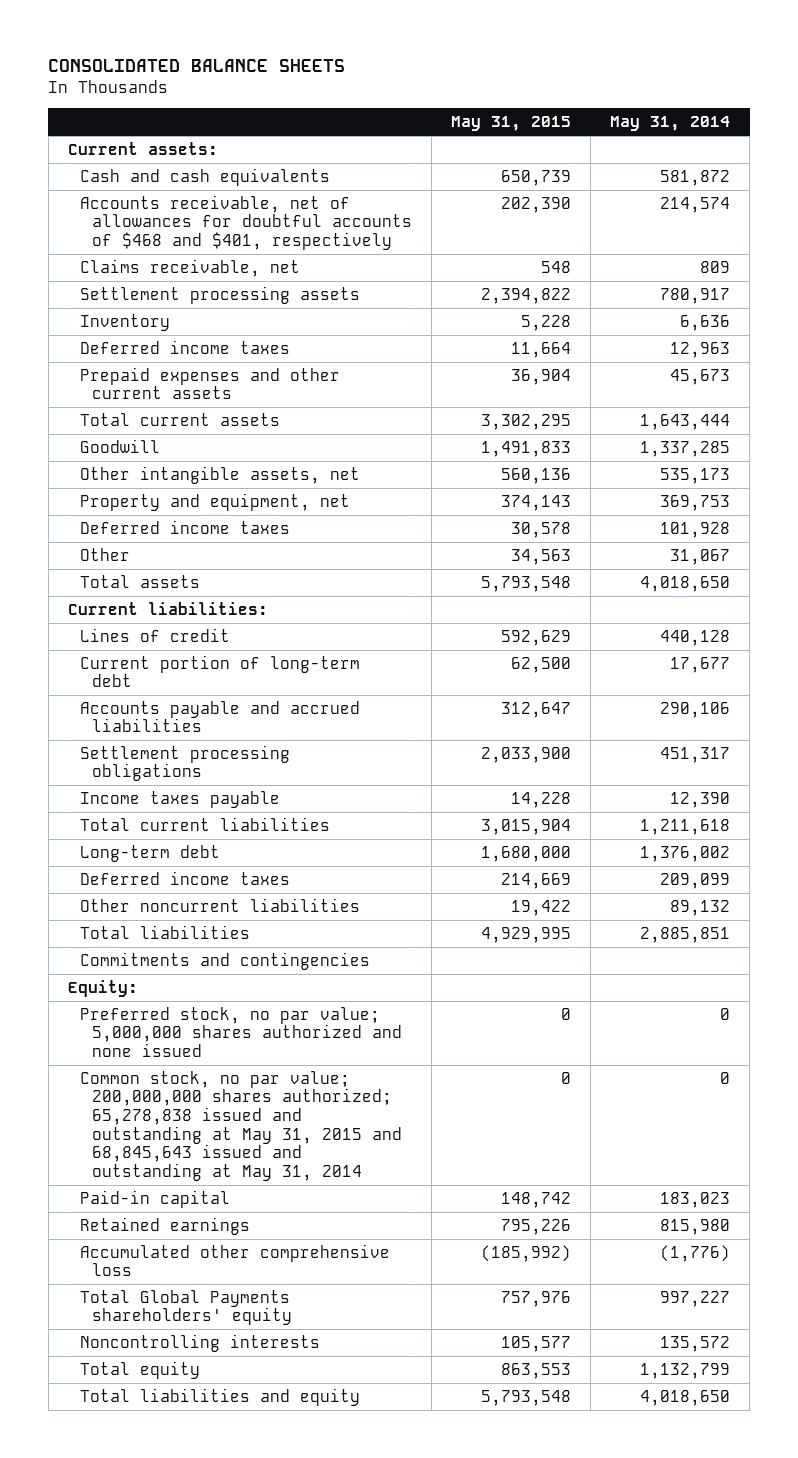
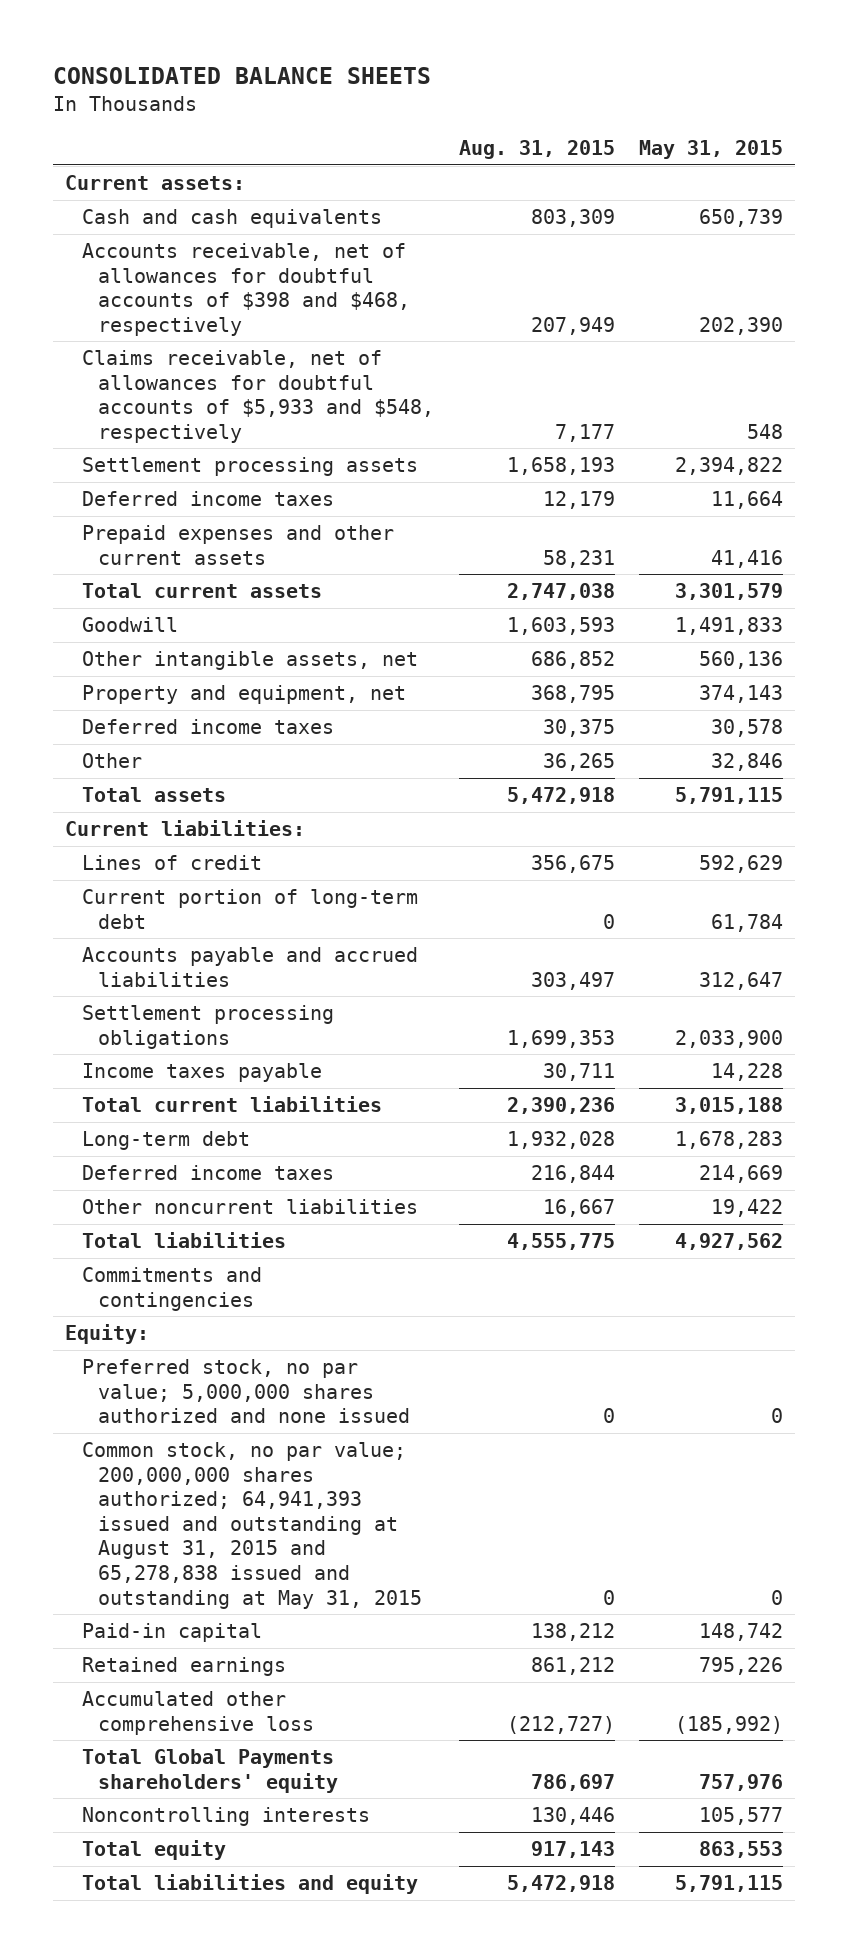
[610,116,731,132] May 31, 2014 -> none
none -> [458,139,615,159] Aug. 31, 2015
[79,194,412,251] Accounts receivable, net of allowances for doubtful accounts of $468 and $401, respectively -> [81,243,411,336] Accounts receivable, net of allowances for doubtful accounts of $398 and $468, respectively
[79,258,300,277] Claims receivable, net -> [81,350,435,443] Claims receivable, net of allowances for doubtful accounts of $5,933 and $548, respectively
[79,313,170,331] Inventory -> none
[511,368,572,385] 36,904 -> [711,549,784,568] 41,416
[481,413,572,430] 3,302,295 -> [675,583,784,601] 3,301,579
[511,548,572,565] 34,563 -> [711,753,784,772] 32,846
[481,575,572,592] 5,793,548 -> [675,787,784,805] 5,791,115
[511,656,572,673] 62,500 -> [711,913,784,932] 61,784
[481,818,572,835] 3,015,904 -> [675,1097,784,1115] 3,015,188
[481,845,572,862] 1,680,000 -> [675,1131,784,1150] 1,678,283
[481,926,572,943] 4,929,995 -> [675,1233,784,1251] 4,927,562
[79,1070,402,1182] Common stock, no par value; 200,000,000 shares authorized; 65,278,838 issued and outstanding at May 31, 2015 and 68,845,643 issued and outstanding at May 31, 2014 -> [81,1442,423,1609] Common stock, no par value; 200,000,000 shares authorized; 64,941,393 issued and outstanding at August 31, 2015 and 65,278,838 issued and outstanding at May 31, 2015
[481,1389,572,1406] 5,793,548 -> [675,1875,784,1893] 5,791,115

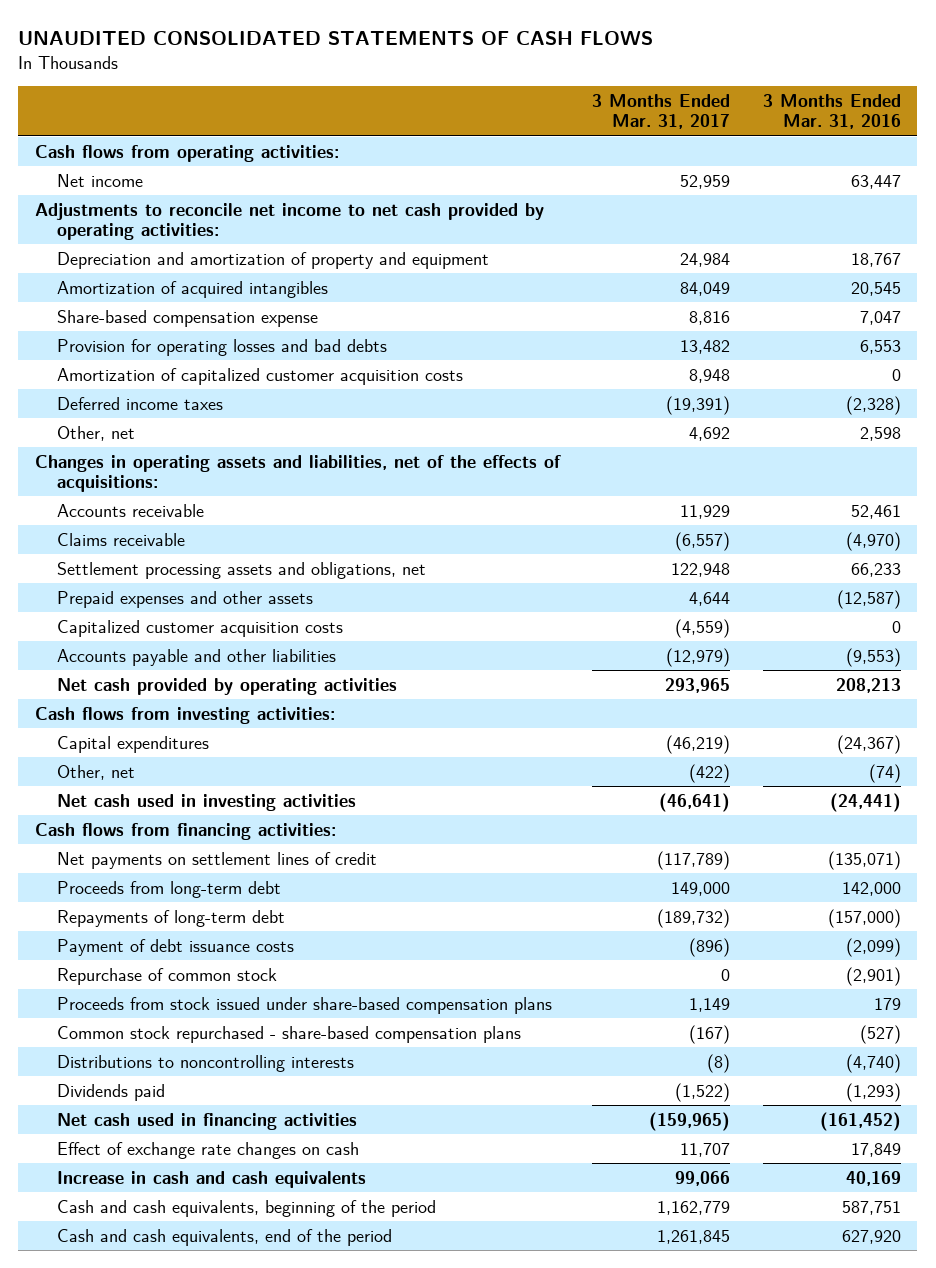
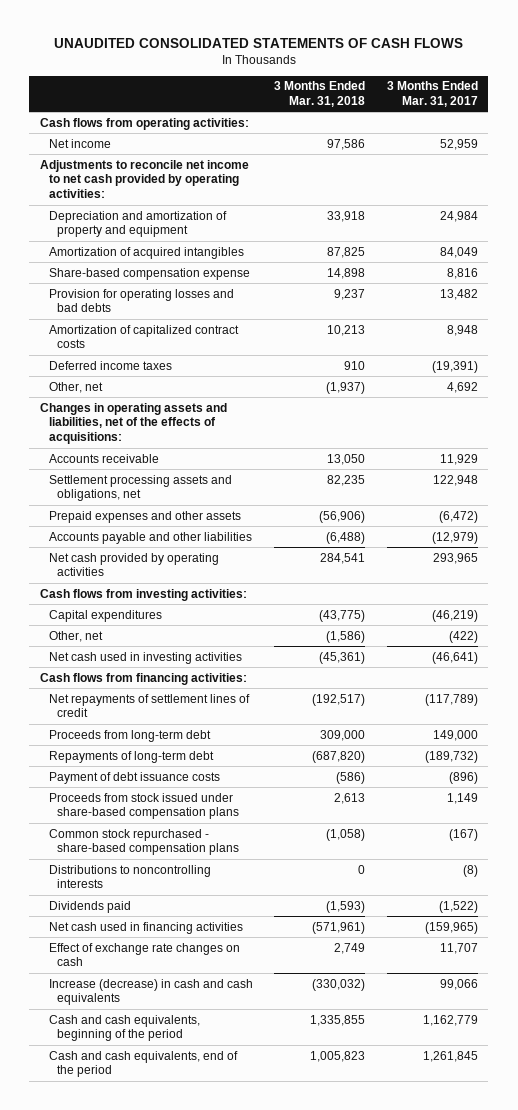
[763,93,902,130] 3 Months Ended Mar. 31, 2016 -> none
none -> [274,81,366,107] 3 Months Ended Mar. 31, 2018
[56,367,463,385] Amortization of capitalized customer acquisition costs -> [48,324,239,349] Amortization of capitalized contract costs
[56,532,185,546] Claims receivable -> none
[56,619,343,637] Capitalized customer acquisition costs -> none
[689,591,731,606] 4,644 -> [438,510,478,523] (6,472)
[56,851,377,869] Net payments on settlement lines of credit -> [48,693,250,718] Net repayments of settlement lines of credit
[56,967,277,985] Repurchase of common stock -> none
[56,1170,366,1188] Increase in cash and cash equivalents -> [48,978,253,1006] Increase (decrease) in cash and cash equivalents

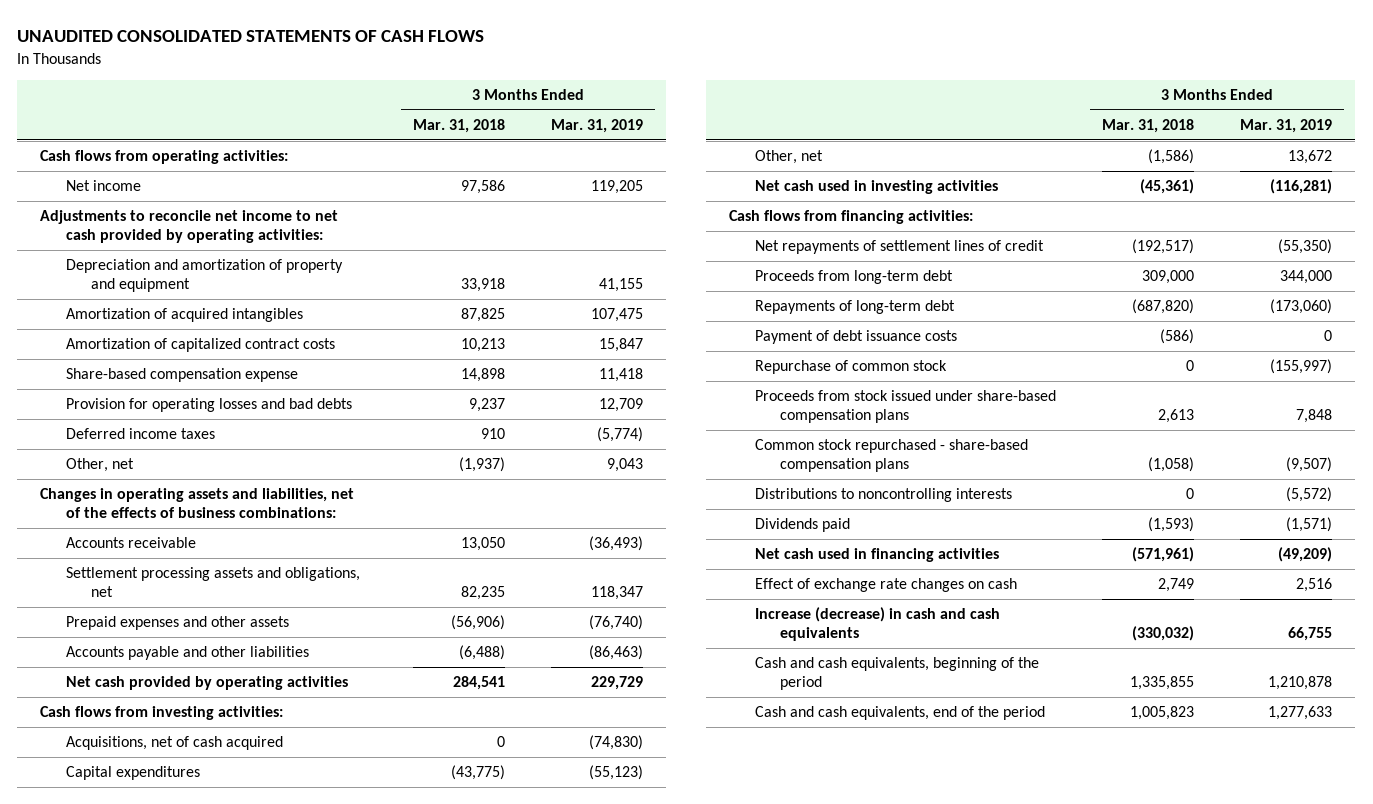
[386,81,478,107] 3 Months Ended Mar. 31, 2017 -> none
none -> [551,118,644,133] Mar. 31, 2019
[48,324,239,349] Amortization of capitalized contract costs -> [65,338,335,353] Amortization of capitalized contract costs
[39,402,227,445] Changes in operating assets and liabilities, net of the effects of acquisitions: -> [40,488,355,519] Changes in operating assets and liabilities, net of the effects of business combinations:
none -> [65,736,283,751] Acquisitions, net of cash acquired
none -> [754,360,947,375] Repurchase of common stock

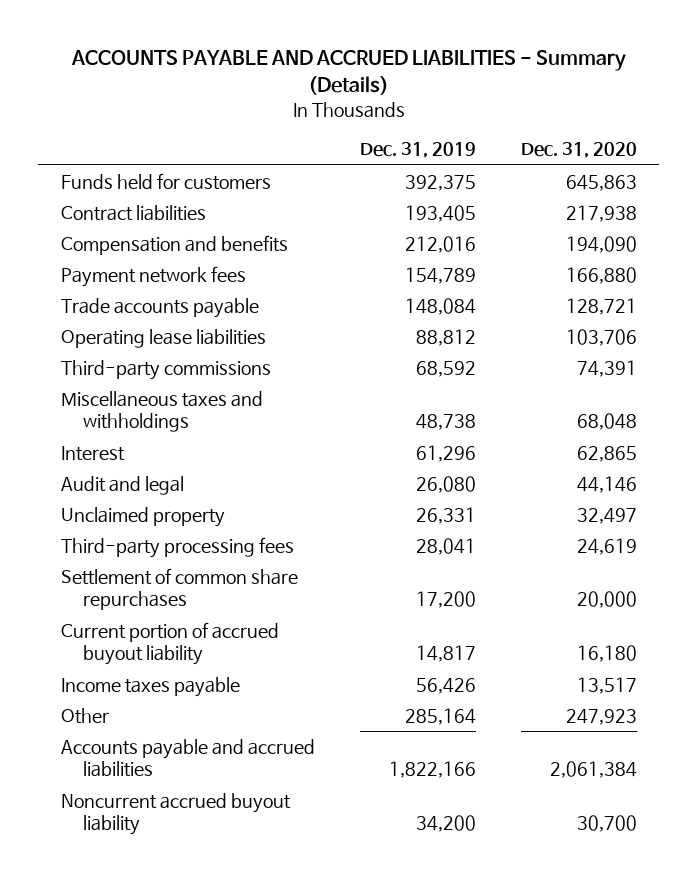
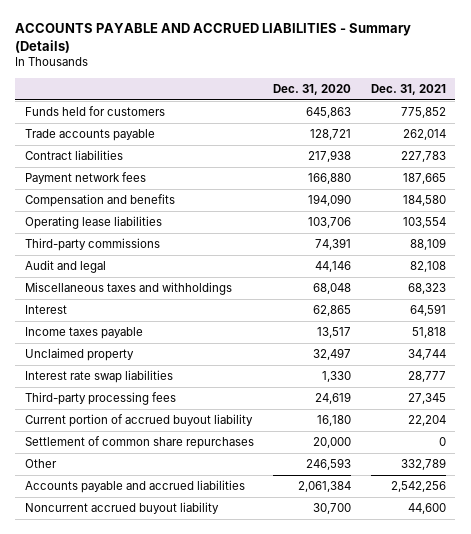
[359,142,476,159] Dec. 31, 2019 -> none
none -> [370,83,446,95] Dec. 31, 2021
[60,297,259,318] Trade accounts payable -> [25,129,156,142] Trade accounts payable
[60,234,288,255] Compensation and benefits -> [25,194,176,208] Compensation and benefits
[60,475,184,495] Audit and legal -> [25,260,107,274] Audit and legal
[60,676,240,697] Income taxes payable -> [25,327,144,340] Income taxes payable
none -> [25,370,174,384] Interest rate swap liabilities
[60,567,298,611] Settlement of common share repurchases -> [25,436,255,450] Settlement of common share repurchases
[565,708,637,725] 247,923 -> [306,458,352,471] 246,593

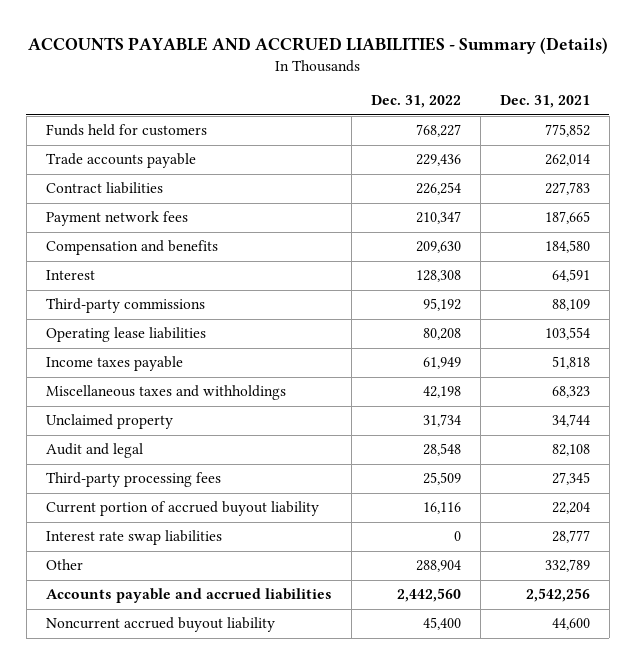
[273,83,352,95] Dec. 31, 2020 -> none
none -> [370,95,461,109] Dec. 31, 2022
[25,238,161,252] Third-party commissions -> [45,298,205,314] Third-party commissions
[25,216,163,230] Operating lease liabilities -> [45,327,206,343] Operating lease liabilities
[25,282,233,296] Miscellaneous taxes and withholdings -> [45,385,286,401] Miscellaneous taxes and withholdings
[25,260,107,274] Audit and legal -> [45,443,143,459] Audit and legal
[25,436,255,450] Settlement of common share repurchases -> none
[25,370,174,384] Interest rate swap liabilities -> [45,530,222,546] Interest rate swap liabilities

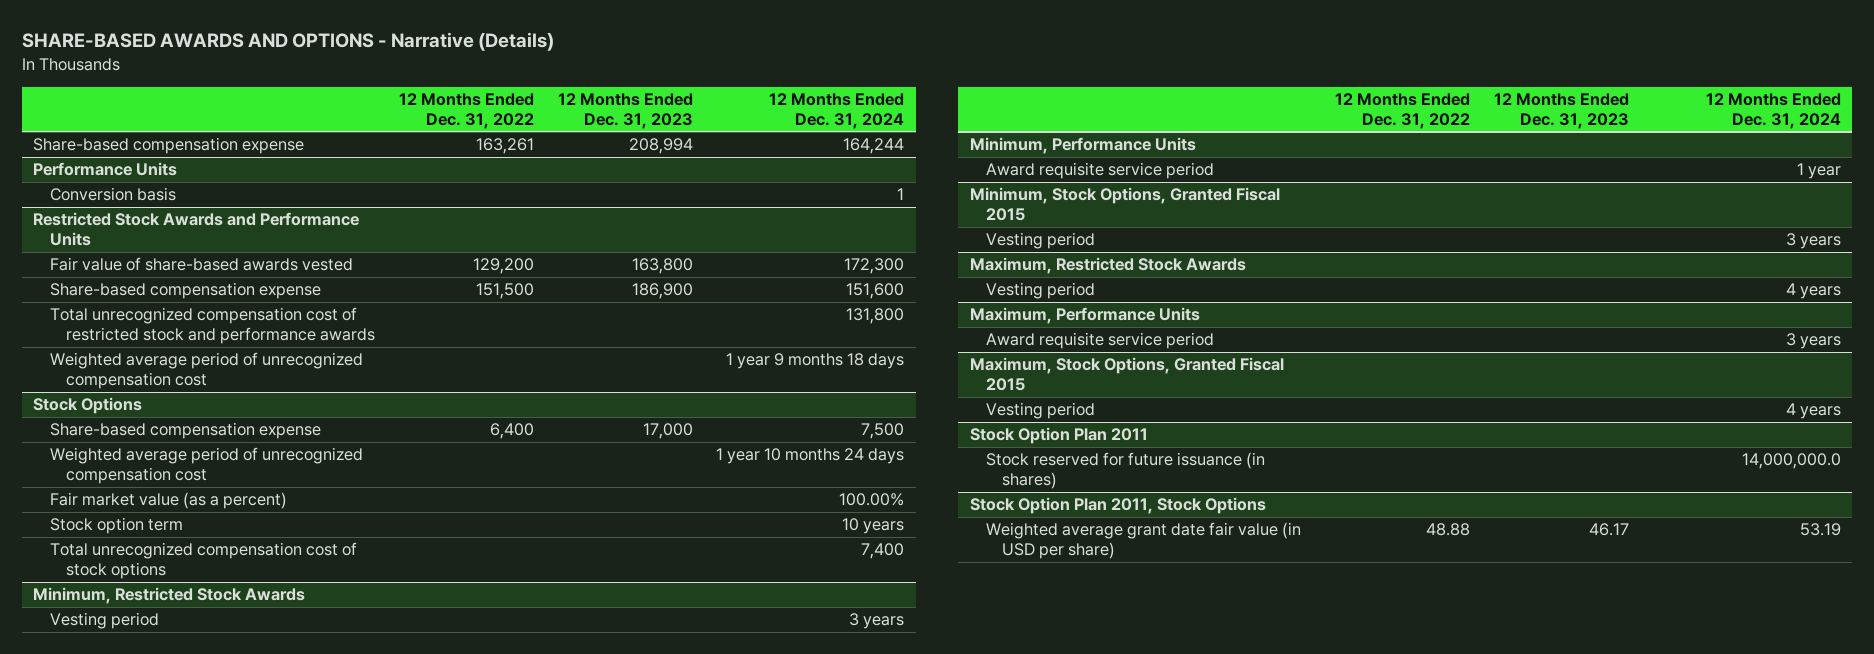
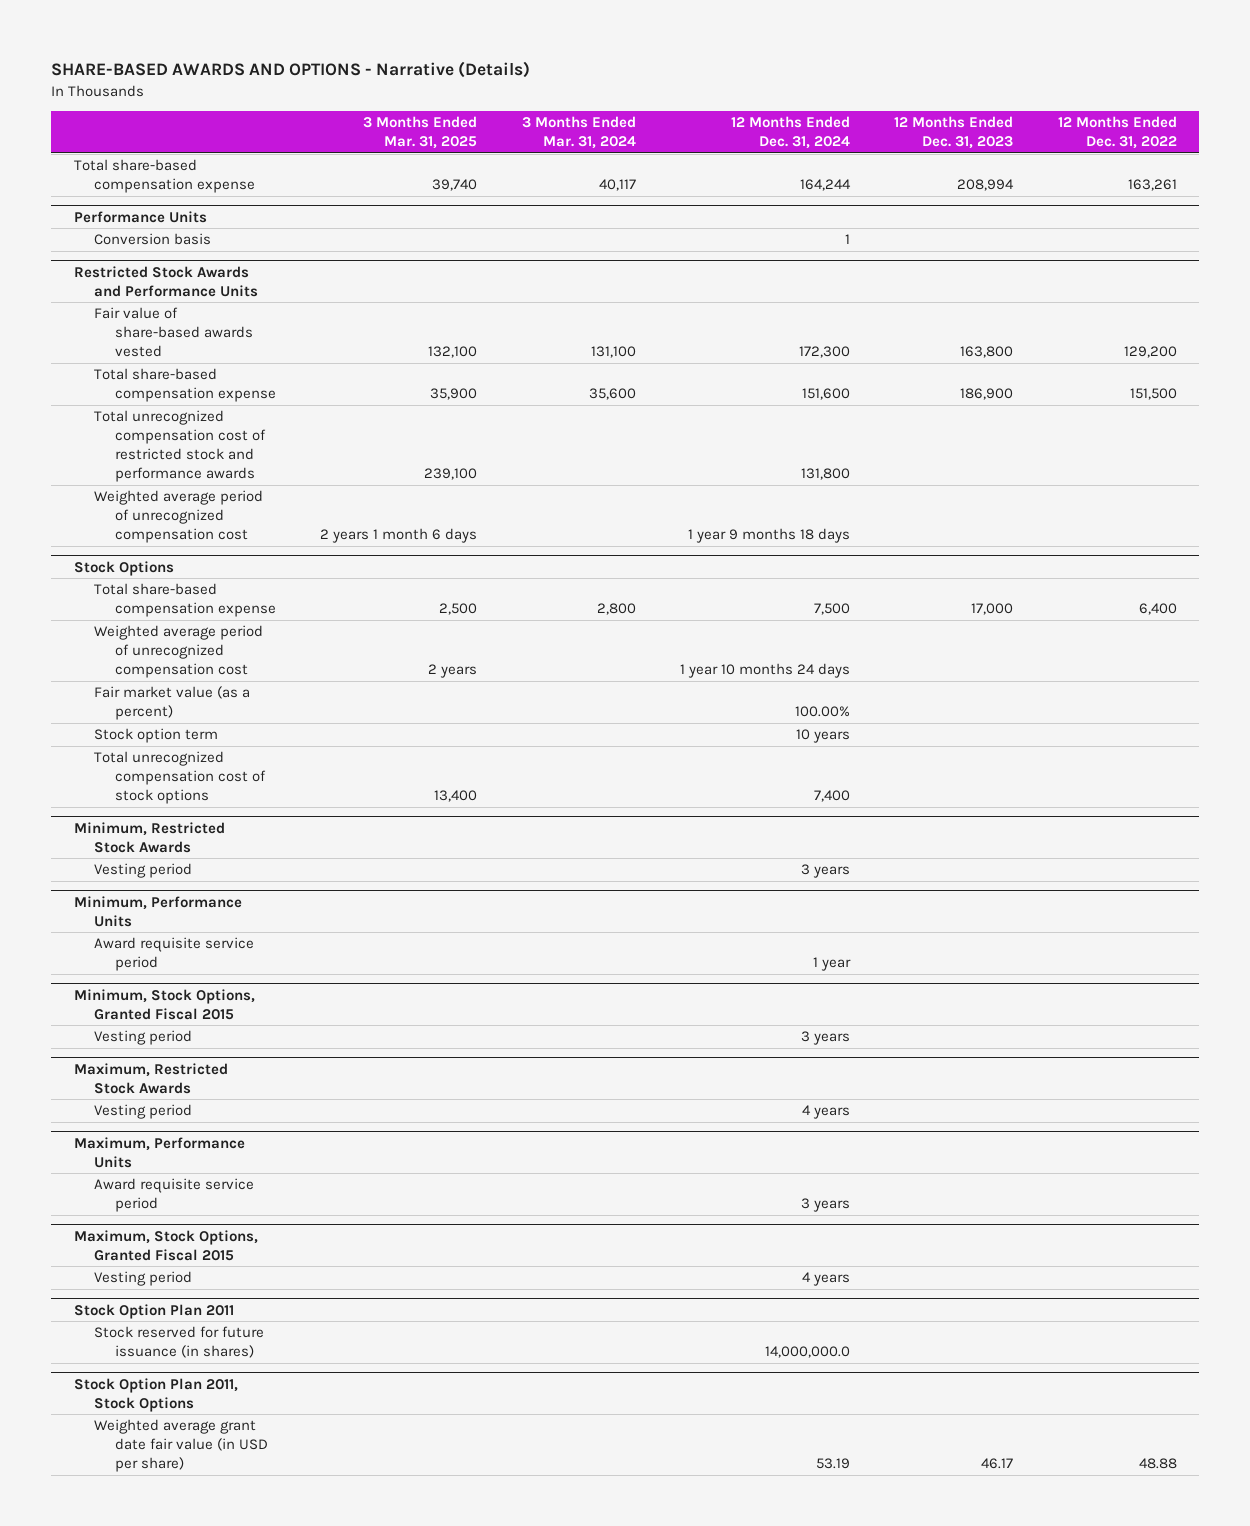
none -> [363,116,478,150] 3 Months Ended Mar. 31, 2025
none -> [521,116,636,150] 3 Months Ended Mar. 31, 2024
[33,137,305,155] Share-based compensation expense -> [73,159,256,194] Total share-based compensation expense
[49,282,321,300] Share-based compensation expense -> [94,368,276,403] Total share-based compensation expense
[49,422,321,440] Share-based compensation expense -> [94,583,276,618] Total share-based compensation expense

